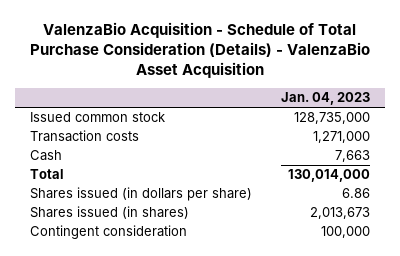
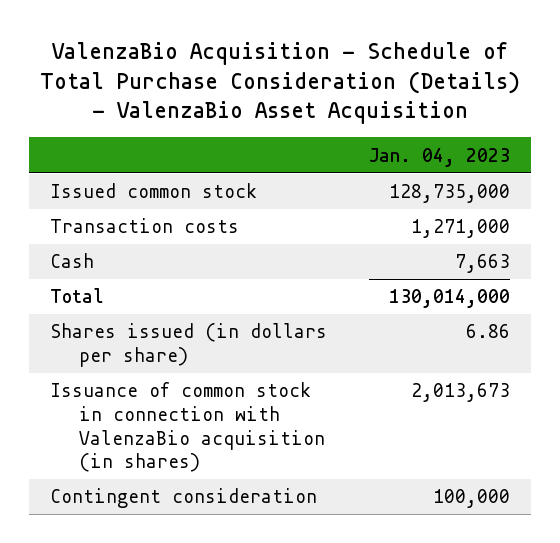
[29,206,189,220] Shares issued (in shares) -> [50,382,325,473] Issuance of common stock in connection with ValenzaBio acquisition (in shares)

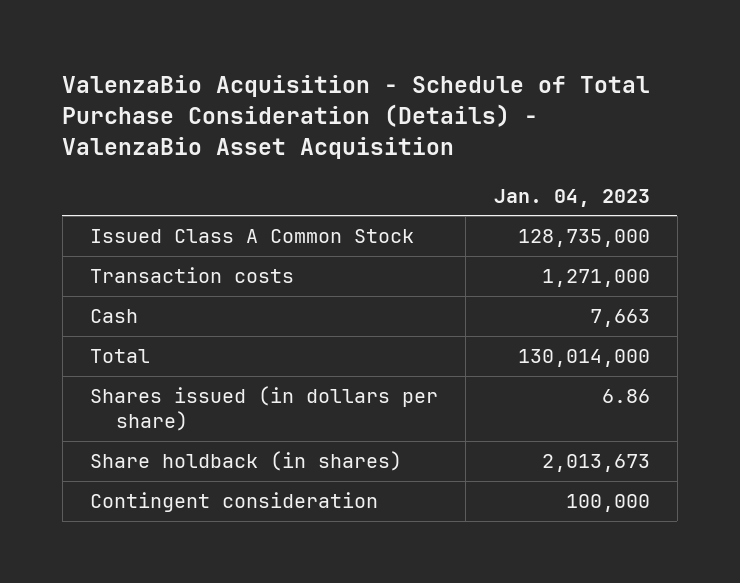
[50,183,258,199] Issued common stock -> [89,229,414,244] Issued Class A Common Stock
[50,382,325,473] Issuance of common stock in connection with ValenzaBio acquisition (in shares) -> [89,451,402,472] Share holdback (in shares)

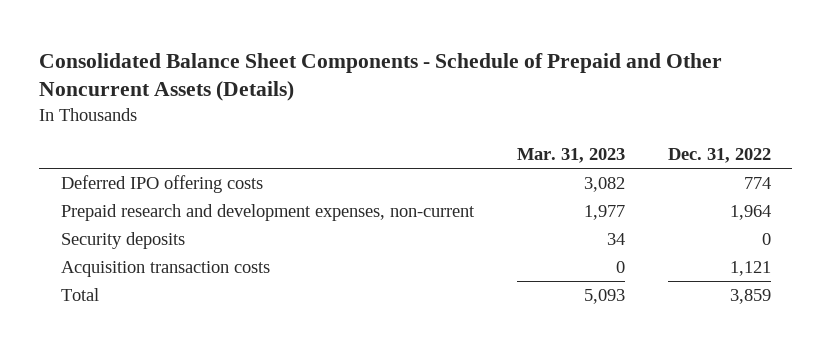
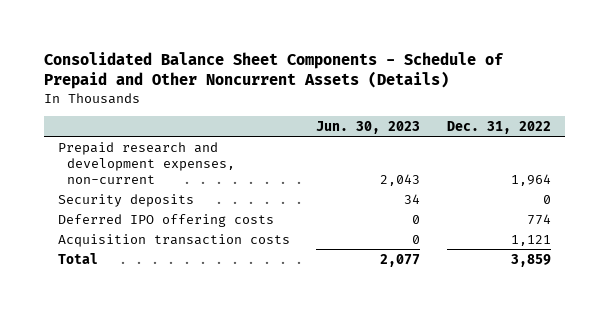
[516,148,625,164] Mar. 31, 2023 -> none
none -> [316,120,421,134] Jun. 30, 2023
[60,175,263,194] Deferred IPO offering costs -> [57,213,274,227] Deferred IPO offering costs

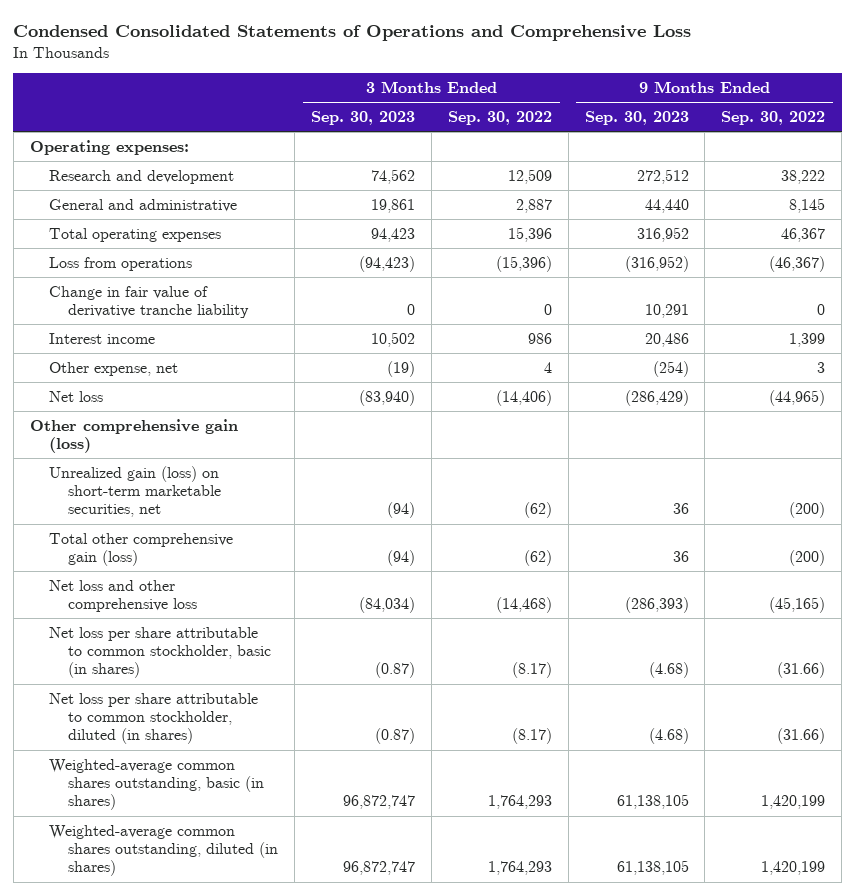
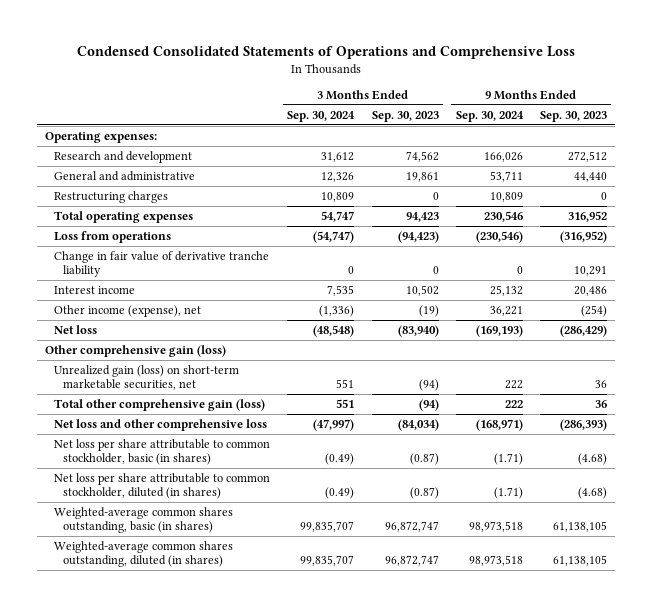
[447,111,552,126] Sep. 30, 2022 -> none
[721,111,826,126] Sep. 30, 2022 -> none
none -> [287,110,356,122] Sep. 30, 2024
none -> [455,110,524,122] Sep. 30, 2024
none -> [54,190,169,203] Restructuring charges
[49,361,179,376] Other expense, net -> [54,304,202,317] Other income (expense), net

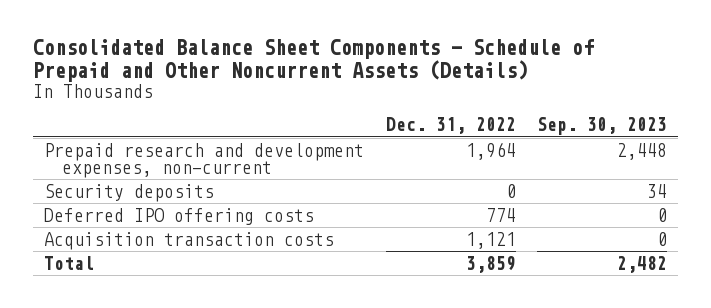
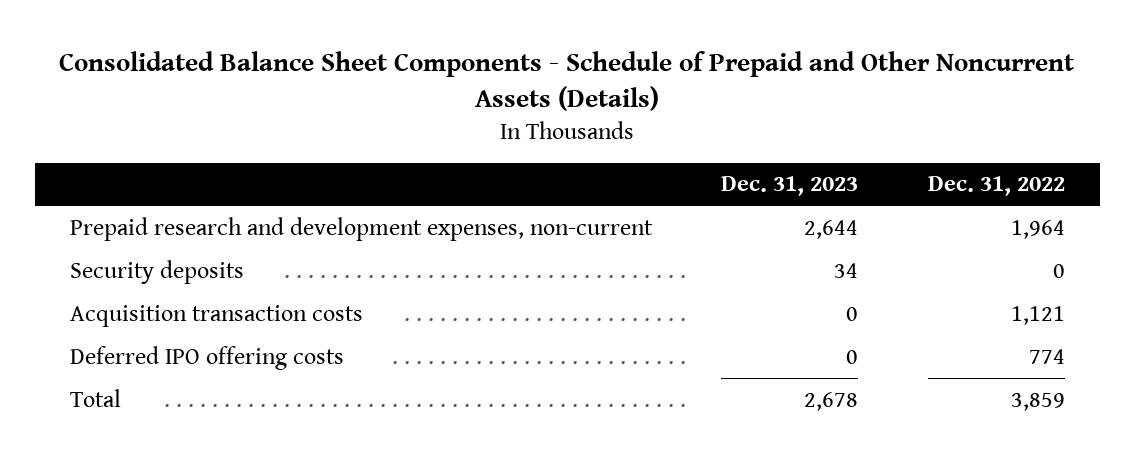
[537,117,668,136] Sep. 30, 2023 -> none
none -> [721,176,859,197] Dec. 31, 2023
[43,207,314,225] Deferred IPO offering costs -> [69,345,344,370] Deferred IPO offering costs

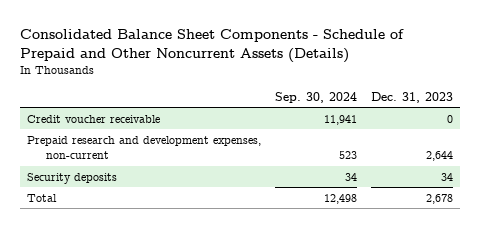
[928,176,1066,197] Dec. 31, 2022 -> none
none -> [275,91,358,103] Sep. 30, 2024
none -> [27,114,161,123] Credit voucher receivable
[69,304,363,327] Acquisition transaction costs -> none
[69,345,344,370] Deferred IPO offering costs -> none

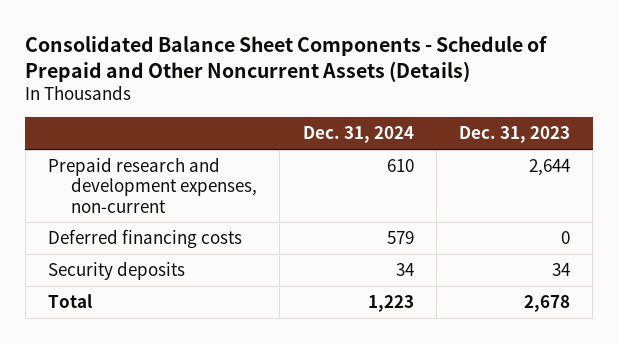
[275,91,358,103] Sep. 30, 2024 -> none
none -> [302,126,414,144] Dec. 31, 2024
[27,114,161,123] Credit voucher receivable -> none
none -> [48,229,243,249] Deferred financing costs

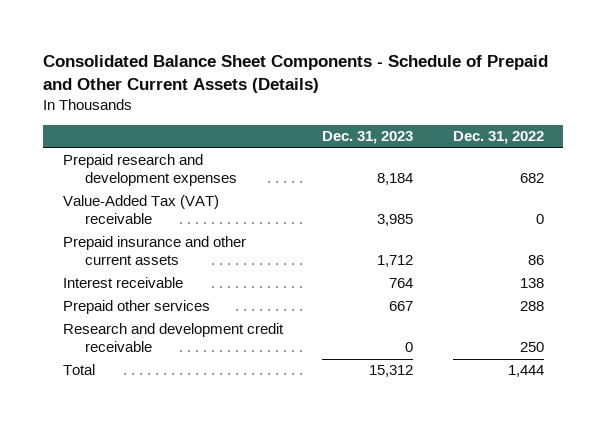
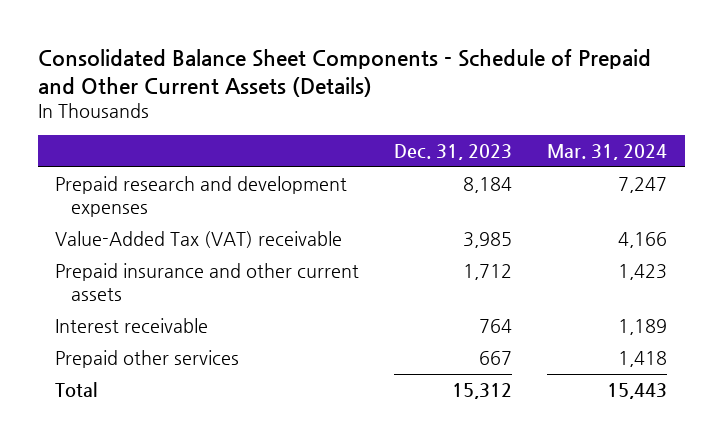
[452,131,544,145] Dec. 31, 2022 -> none
none -> [547,144,668,161] Mar. 31, 2024
[63,323,285,353] Research and development credit receivable -> none

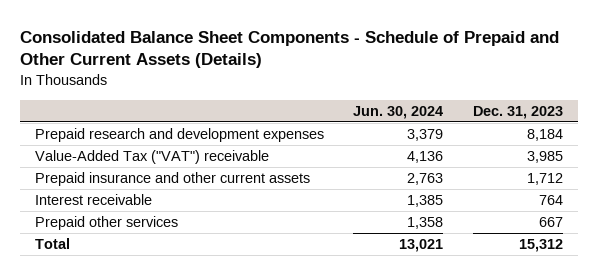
[547,144,668,161] Mar. 31, 2024 -> none
none -> [353,105,444,119] Jun. 30, 2024
[55,231,343,249] Value-Added Tax (VAT) receivable -> [34,150,269,165] Value-Added Tax ("VAT") receivable

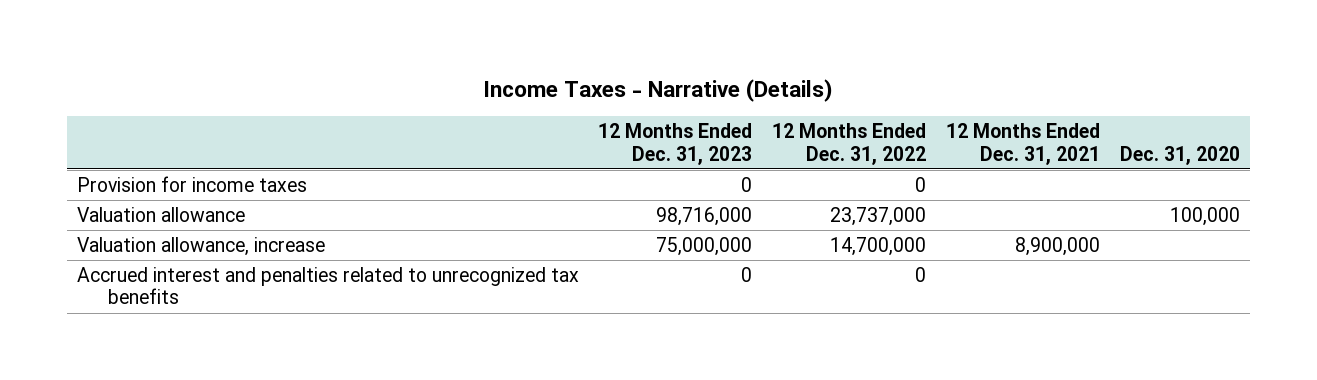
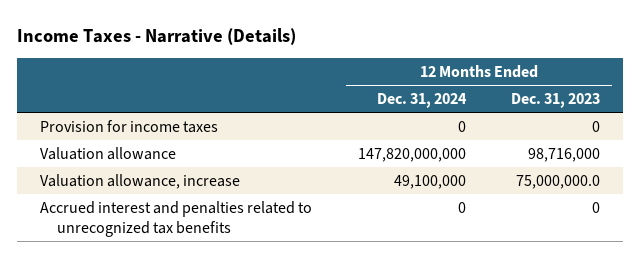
[772,123,927,165] 12 Months Ended Dec. 31, 2022 -> none
[946,123,1101,165] 12 Months Ended Dec. 31, 2021 -> none
[1119,145,1240,165] Dec. 31, 2020 -> none
none -> [376,93,467,109] Dec. 31, 2024
[656,237,753,257] 75,000,000 -> [516,174,601,189] 75,000,000.0

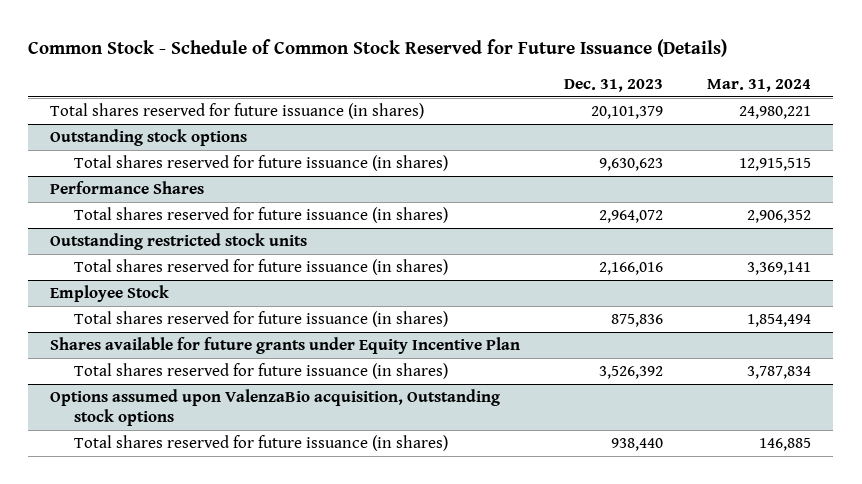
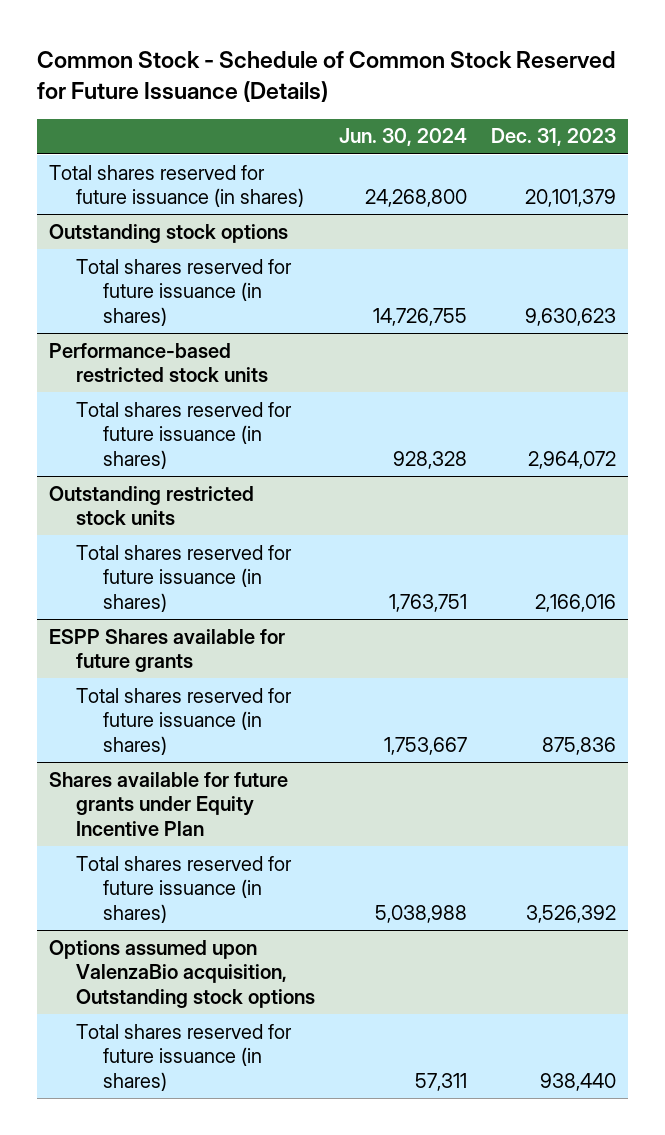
[707,78,812,92] Mar. 31, 2024 -> none
none -> [338,128,467,147] Jun. 30, 2024
[50,181,205,195] Performance Shares -> [48,342,268,383] Performance-based restricted stock units
[50,285,170,303] Employee Stock -> [48,628,285,673] ESPP Shares available for future grants

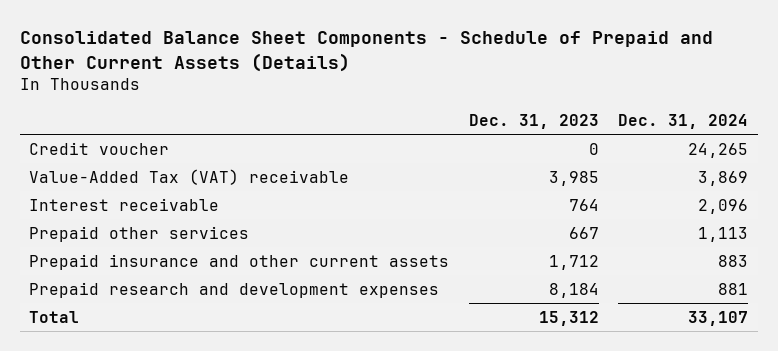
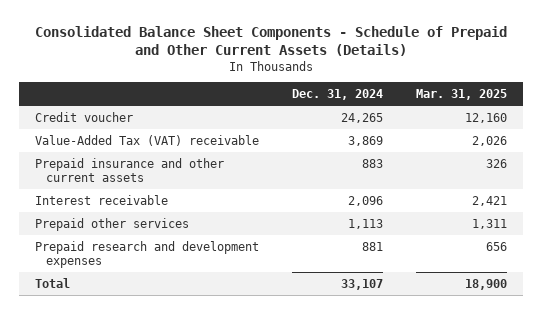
[468,113,599,129] Dec. 31, 2023 -> none
none -> [415,88,507,100] Mar. 31, 2025
[29,253,450,270] Prepaid insurance and other current assets -> [35,157,225,182] Prepaid insurance and other current assets

